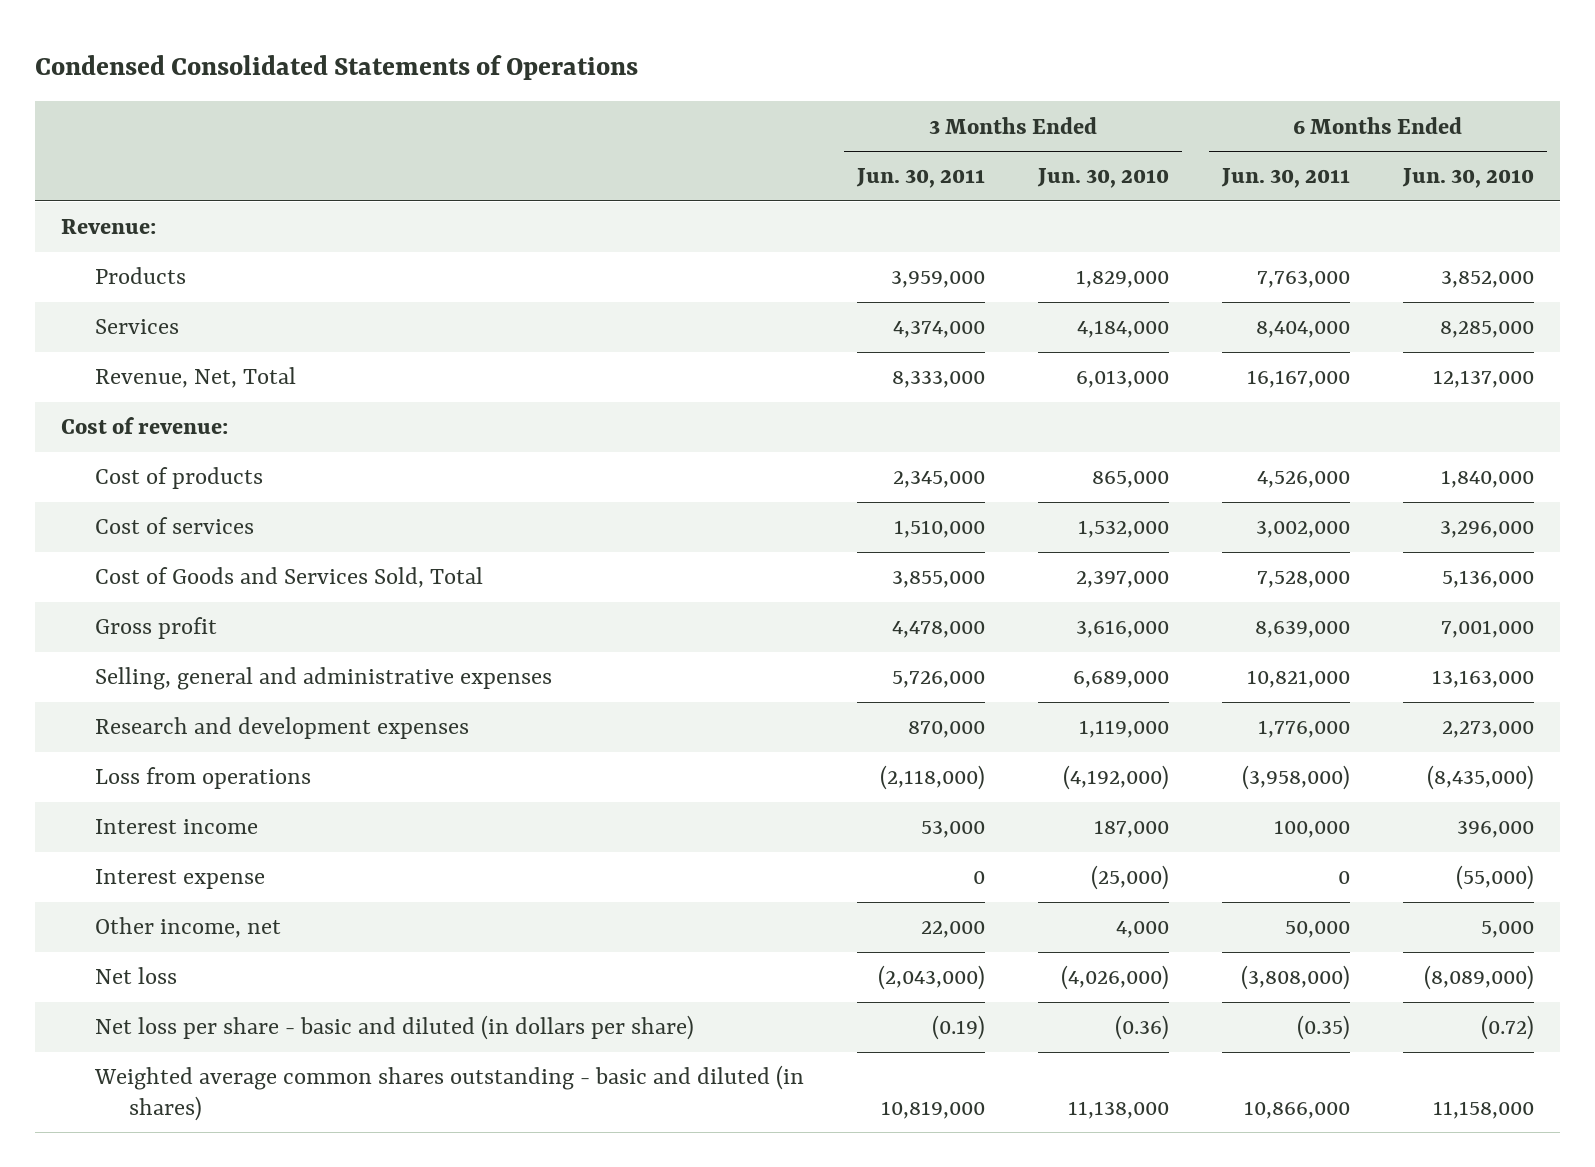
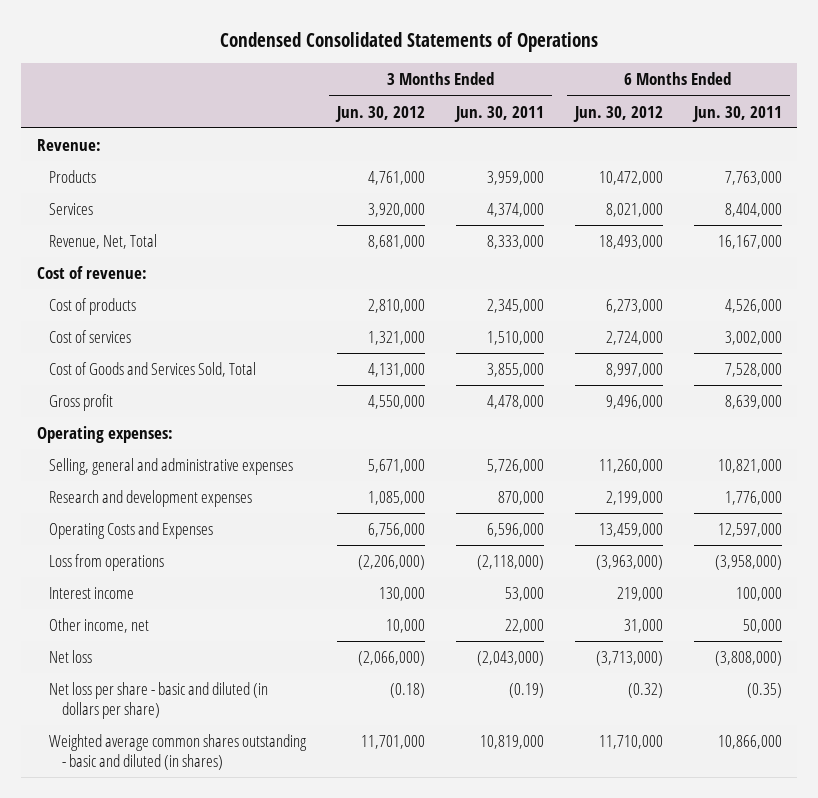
[1037,168,1170,189] Jun. 30, 2010 -> none
[1401,168,1534,189] Jun. 30, 2010 -> none
none -> [335,105,426,122] Jun. 30, 2012
none -> [572,105,663,122] Jun. 30, 2012
none -> [36,426,173,444] Operating expenses:
none -> [49,522,214,540] Operating Costs and Expenses
[95,869,266,890] Interest expense -> none

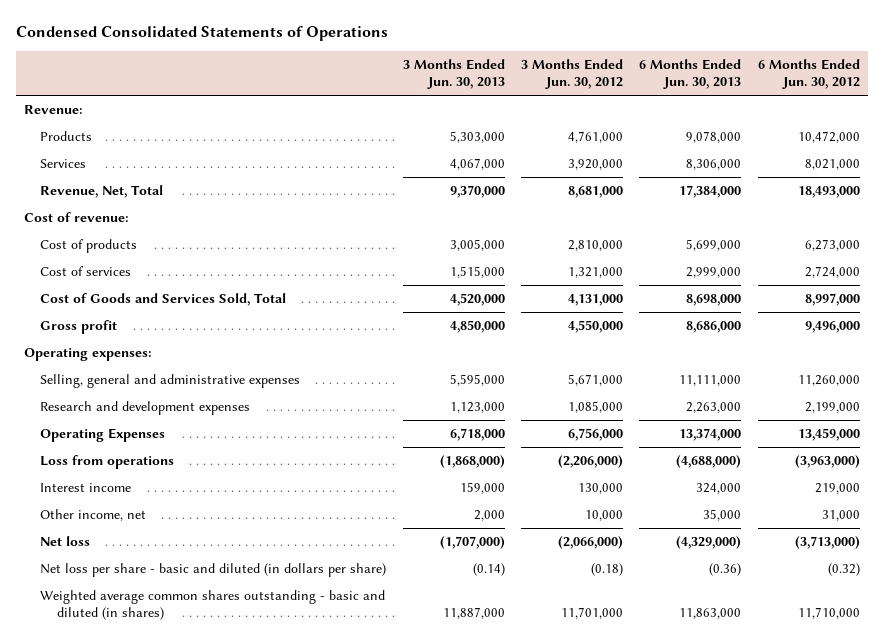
[454,105,545,122] Jun. 30, 2011 -> none
[691,105,782,122] Jun. 30, 2011 -> none
none -> [402,59,505,89] 3 Months Ended Jun. 30, 2013
none -> [639,59,742,89] 6 Months Ended Jun. 30, 2013
[49,522,214,540] Operating Costs and Expenses -> [40,428,166,443] Operating Expenses

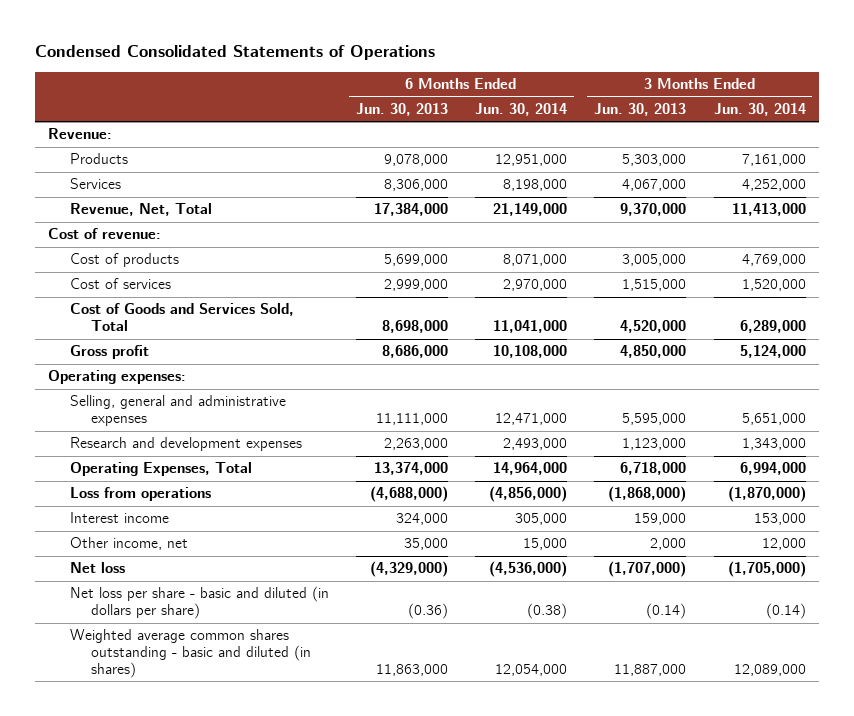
[521,59,624,89] 3 Months Ended Jun. 30, 2012 -> none
[757,59,860,89] 6 Months Ended Jun. 30, 2012 -> none
none -> [475,102,568,116] Jun. 30, 2014
none -> [713,102,806,116] Jun. 30, 2014
[40,428,166,443] Operating Expenses -> [69,462,252,477] Operating Expenses, Total

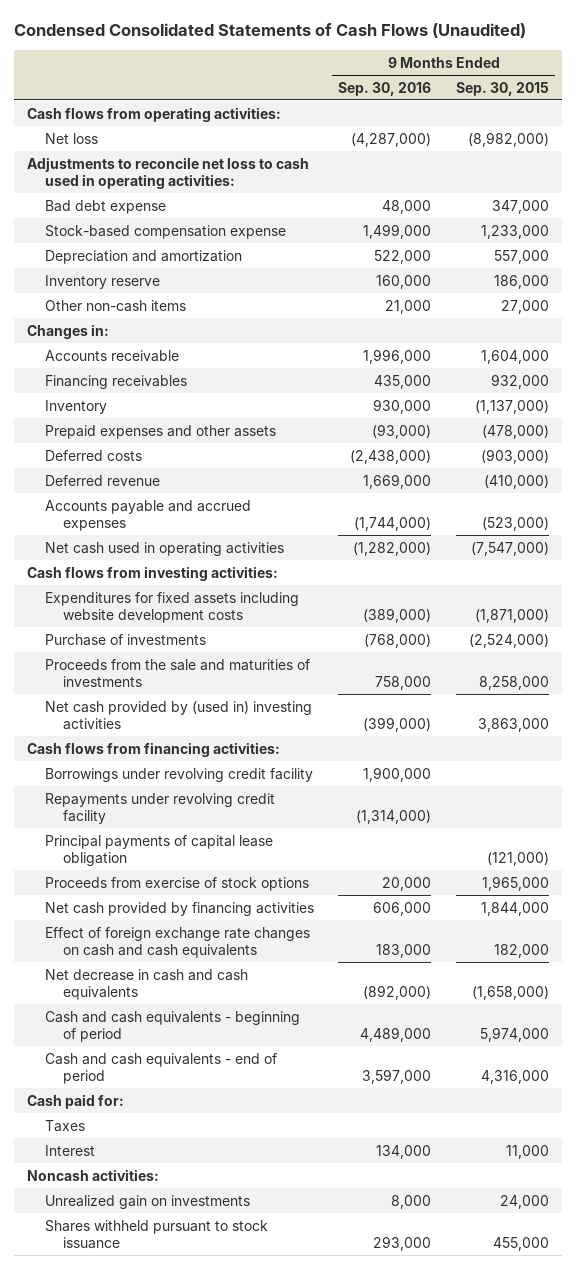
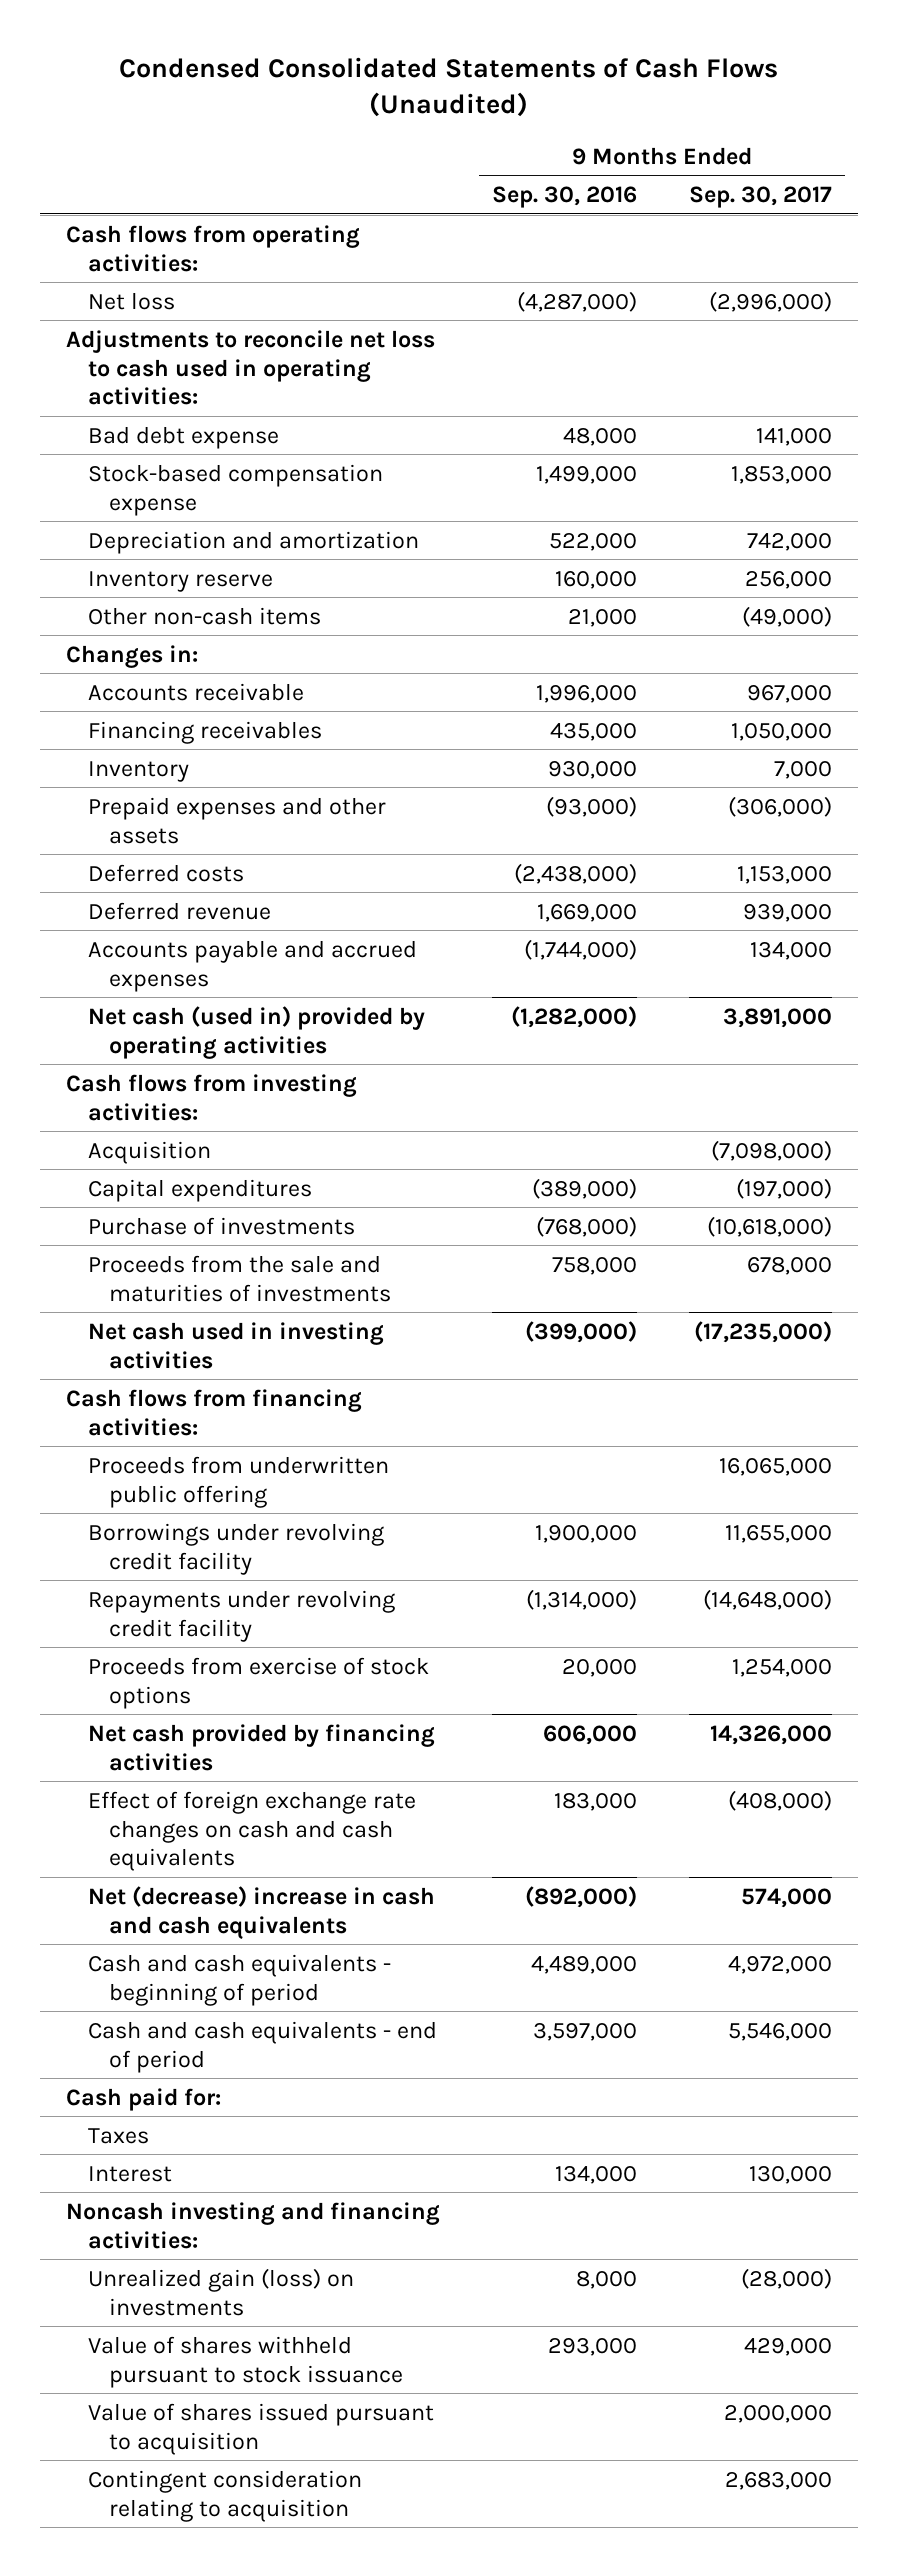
[456,81,550,96] Sep. 30, 2015 -> none
none -> [689,186,833,209] Sep. 30, 2017
[44,541,284,556] Net cash used in operating activities -> [87,1005,425,1059] Net cash (used in) provided by operating activities
none -> [87,1140,211,1164] Acquisition
[44,591,299,623] Expenditures for fixed assets including website development costs -> [87,1178,312,1202] Capital expenditures
[44,700,312,730] Net cash provided by (used in) investing activities -> [87,1321,384,1369] Net cash used in investing activities
none -> [87,1455,389,1508] Proceeds from underwritten public offering
[44,834,273,866] Principal payments of capital lease obligation -> none
[44,968,248,1000] Net decrease in cash and cash equivalents -> [87,1885,435,1939] Net (decrease) increase in cash and cash equivalents
[26,1168,159,1181] Noncash activities: -> [66,2201,441,2249] Noncash investing and financing activities:
[44,1194,250,1209] Unrealized gain on investments -> [87,2267,354,2316] Unrealized gain (loss) on investments
[44,1219,268,1249] Shares withheld pursuant to stock issuance -> [87,2335,404,2388] Value of shares withheld pursuant to stock issuance
none -> [87,2402,434,2455] Value of shares issued pursuant to acquisition
none -> [87,2469,362,2522] Contingent consideration relating to acquisition

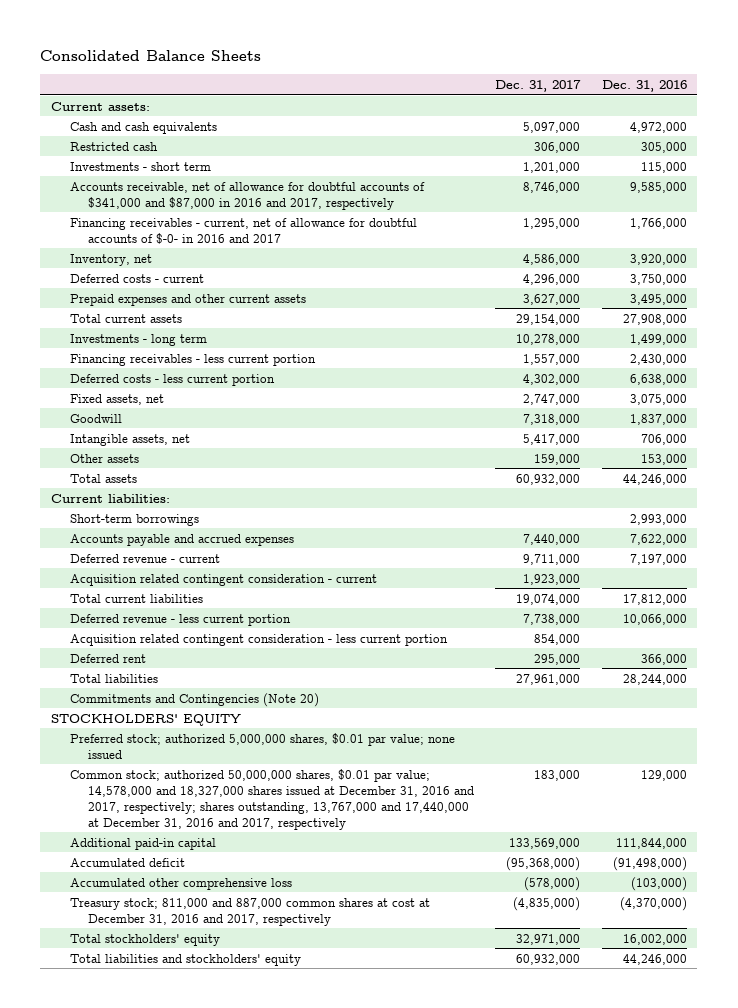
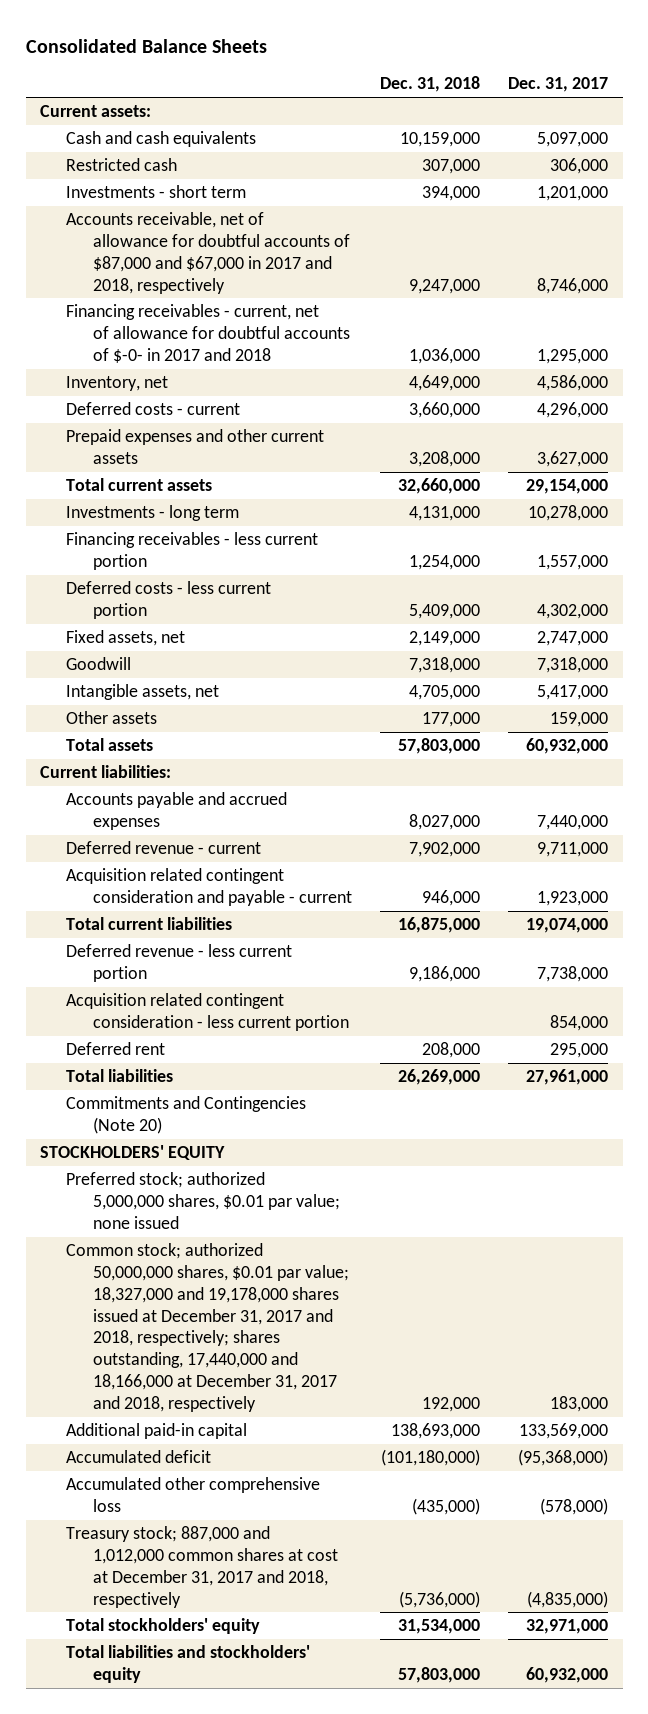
[601,79,687,92] Dec. 31, 2016 -> none
none -> [379,76,480,93] Dec. 31, 2018
[69,181,425,210] Accounts receivable, net of allowance for doubtful accounts of $341,000 and $87,000 in 2016 and 2017, respectively -> [66,212,350,294] Accounts receivable, net of allowance for doubtful accounts of $87,000 and $67,000 in 2017 and 2018, respectively
[69,217,417,244] Financing receivables - current, net of allowance for doubtful accounts of $-0- in 2016 and 2017 -> [66,304,350,363] Financing receivables - current, net of allowance for doubtful accounts of $-0- in 2017 and 2018
[69,513,199,526] Short-term borrowings -> none
[69,573,377,586] Acquisition related contingent consideration - current -> [66,868,352,906] Acquisition related contingent consideration and payable - current
[69,768,475,830] Common stock; authorized 50,000,000 shares, $0.01 par value; 14,578,000 and 18,327,000 shares issued at December 31, 2016 and 2017, respectively; shares outstanding, 13,767,000 and 17,440,000 at December 31, 2016 and 2017, respectively -> [66,1243,349,1412] Common stock; authorized 50,000,000 shares, $0.01 par value; 18,327,000 and 19,178,000 shares issued at December 31, 2017 and 2018, respectively; shares outstanding, 17,440,000 and 18,166,000 at December 31, 2017 and 2018, respectively
[69,897,430,926] Treasury stock; 811,000 and 887,000 common shares at cost at December 31, 2016 and 2017, respectively -> [66,1526,338,1608] Treasury stock; 887,000 and 1,012,000 common shares at cost at December 31, 2017 and 2018, respectively

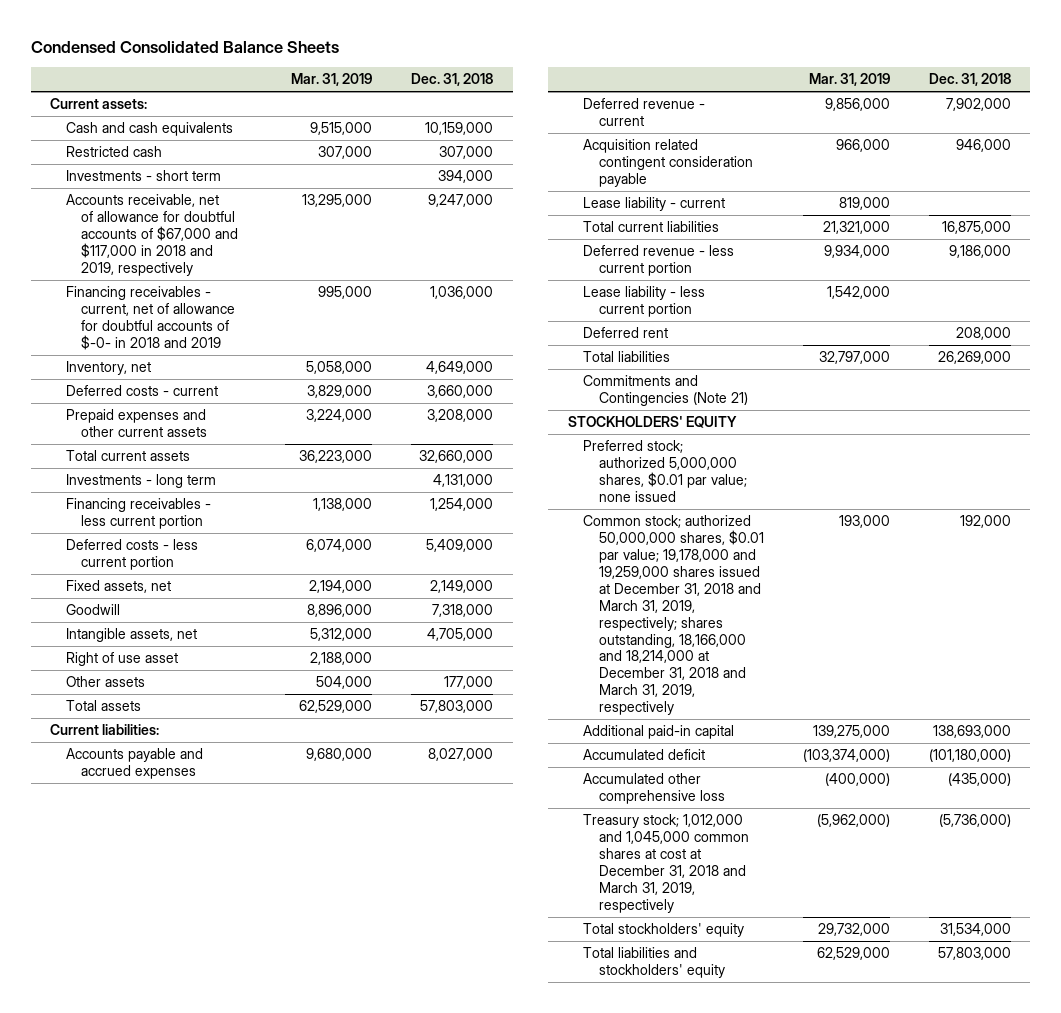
[25,38,267,53] Consolidated Balance Sheets -> [30,40,339,53] Condensed Consolidated Balance Sheets
[508,77,609,93] Dec. 31, 2017 -> none
none -> [291,73,373,87] Mar. 31, 2019
[66,212,350,294] Accounts receivable, net of allowance for doubtful accounts of $87,000 and $67,000 in 2017 and 2018, respectively -> [65,194,239,276] Accounts receivable, net of allowance for doubtful accounts of $67,000 and $117,000 in 2018 and 2019, respectively
[66,304,350,363] Financing receivables - current, net of allowance for doubtful accounts of $-0- in 2017 and 2018 -> [65,286,236,350] Financing receivables - current, net of allowance for doubtful accounts of $-0- in 2018 and 2019
none -> [65,652,178,667] Right of use asset
[66,868,352,906] Acquisition related contingent consideration and payable - current -> [583,139,753,187] Acquisition related contingent consideration payable
none -> [583,197,726,212] Lease liability - current
[66,993,349,1031] Acquisition related contingent consideration - less current portion -> none
none -> [583,286,706,318] Lease liability - less current portion
[66,1096,307,1134] Commitments and Contingencies (Note 20) -> [583,375,748,407] Commitments and Contingencies (Note 21)
[66,1243,349,1412] Common stock; authorized 50,000,000 shares, $0.01 par value; 18,327,000 and 19,178,000 shares issued at December 31, 2017 and 2018, respectively; shares outstanding, 17,440,000 and 18,166,000 at December 31, 2017 and 2018, respectively -> [583,515,764,716] Common stock; authorized 50,000,000 shares, $0.01 par value; 19,178,000 and 19,259,000 shares issued at December 31, 2018 and March 31, 2019, respectively; shares outstanding, 18,166,000 and 18,214,000 at December 31, 2018 and March 31, 2019, respectively
[66,1526,338,1608] Treasury stock; 887,000 and 1,012,000 common shares at cost at December 31, 2017 and 2018, respectively -> [583,814,749,913] Treasury stock; 1,012,000 and 1,045,000 common shares at cost at December 31, 2018 and March 31, 2019, respectively

